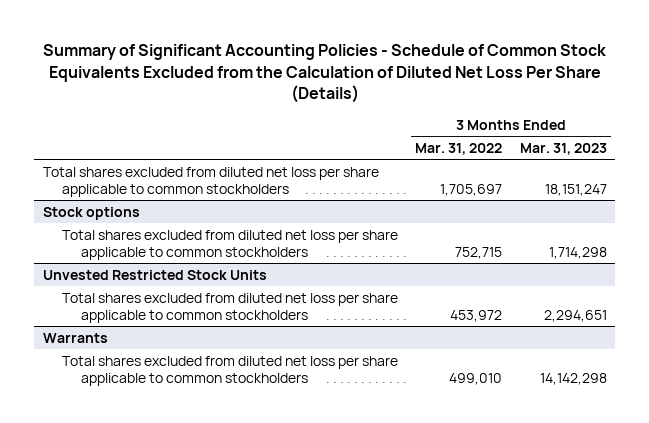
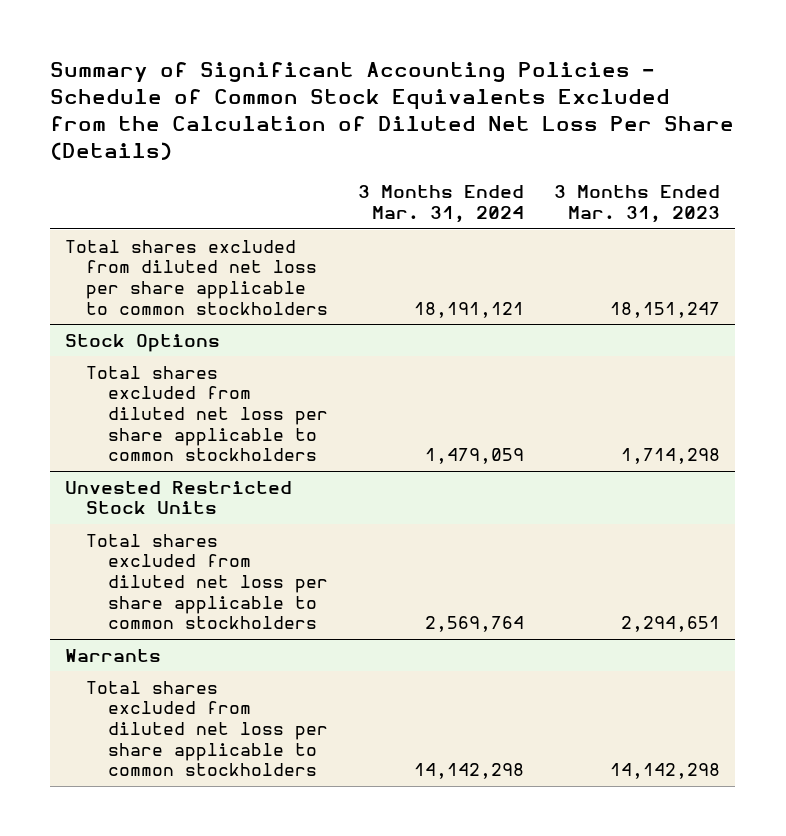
[415,142,503,155] Mar. 31, 2022 -> none
none -> [358,185,525,224] 3 Months Ended Mar. 31, 2024
[42,206,140,220] Stock options -> [65,333,221,352] Stock Options

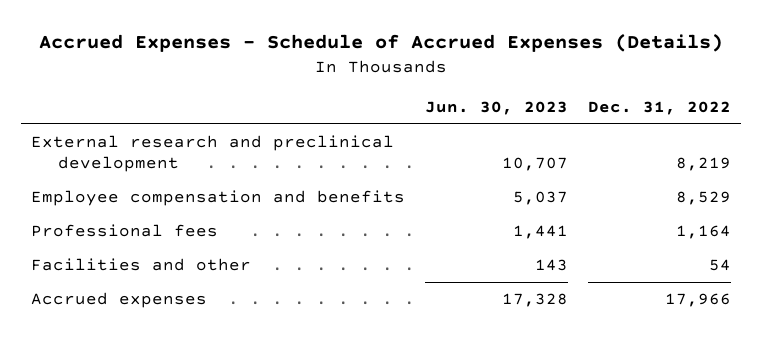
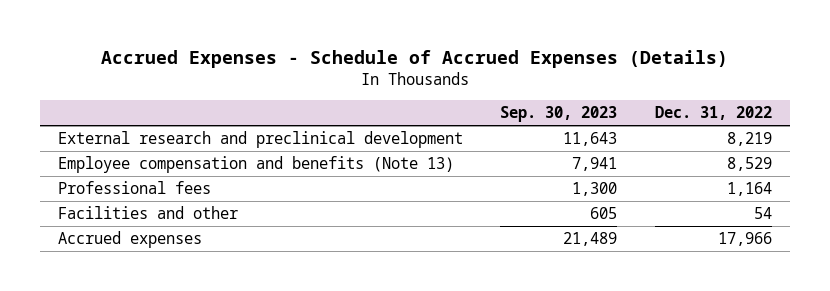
[424,100,568,115] Jun. 30, 2023 -> none
none -> [500,106,618,123] Sep. 30, 2023
[30,190,405,207] Employee compensation and benefits -> [58,156,455,174] Employee compensation and benefits (Note 13)

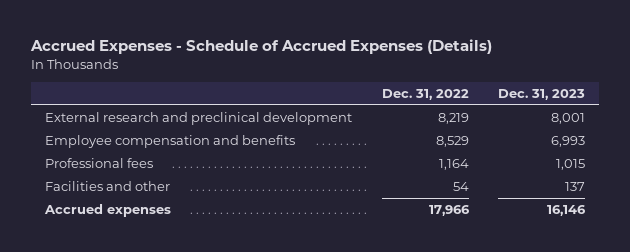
[500,106,618,123] Sep. 30, 2023 -> none
none -> [497,88,585,100] Dec. 31, 2023
[58,156,455,174] Employee compensation and benefits (Note 13) -> [45,135,296,149] Employee compensation and benefits

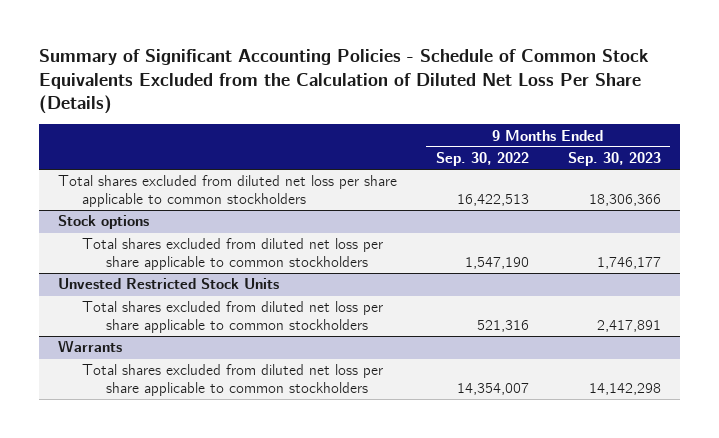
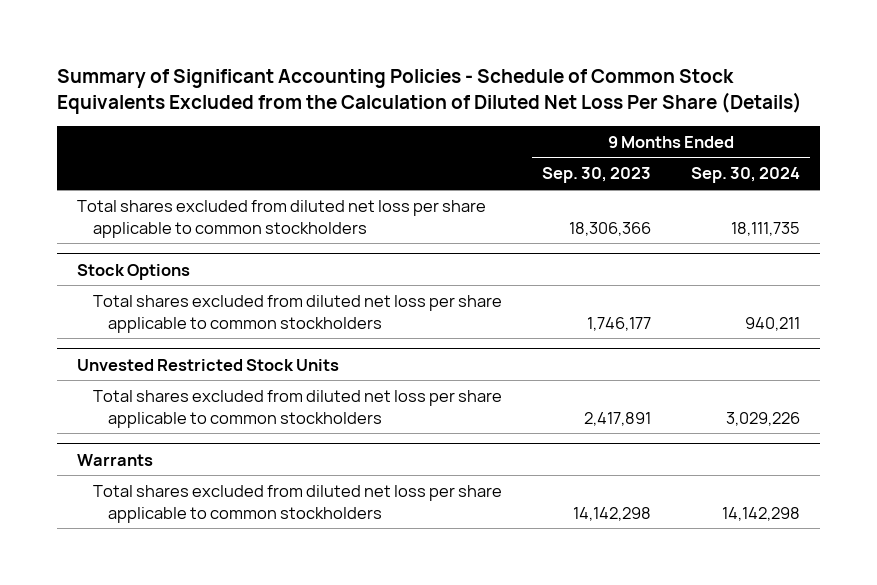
[436,152,530,167] Sep. 30, 2022 -> none
none -> [690,167,800,184] Sep. 30, 2024
[58,215,150,230] Stock options -> [77,263,191,280] Stock Options

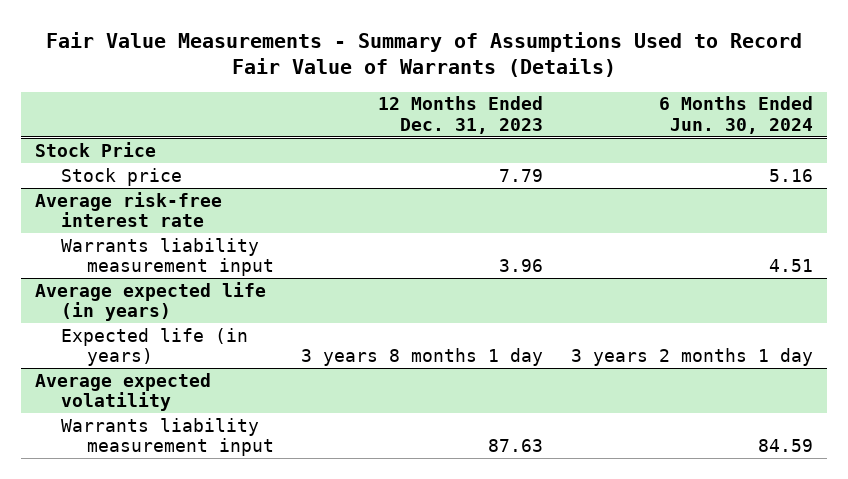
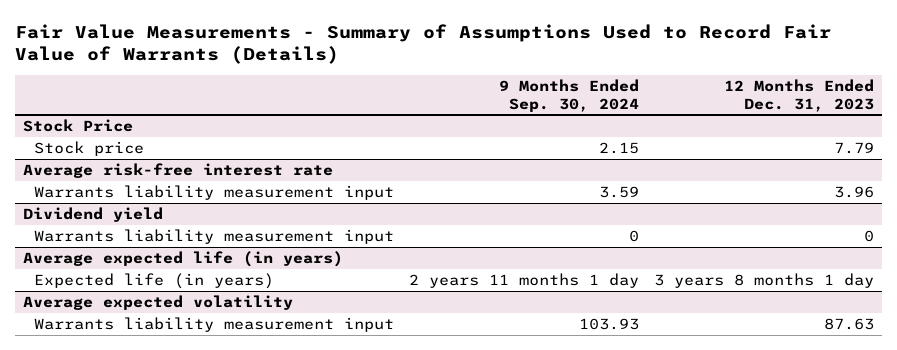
[658,96,813,134] 6 Months Ended Jun. 30, 2024 -> none
none -> [499,78,640,112] 9 Months Ended Sep. 30, 2024
none -> [22,207,163,223] Dividend yield
none -> [34,229,395,245] Warrants liability measurement input

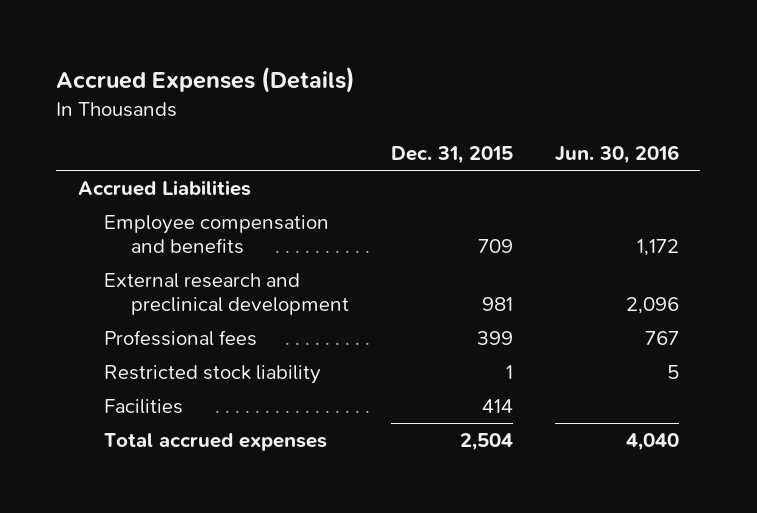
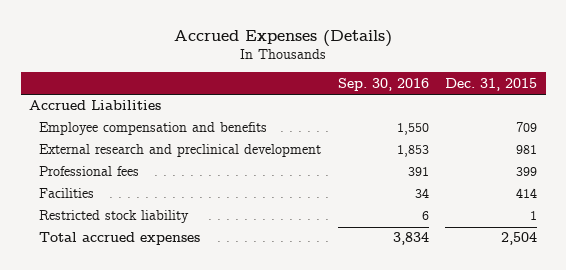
[555,145,680,165] Jun. 30, 2016 -> none
none -> [337,77,429,91] Sep. 30, 2016
[104,364,322,384] Restricted stock liability -> [38,210,189,224] Restricted stock liability

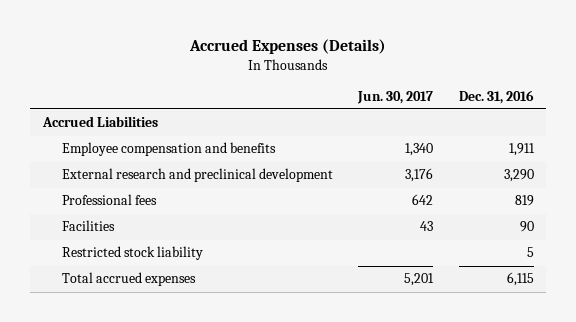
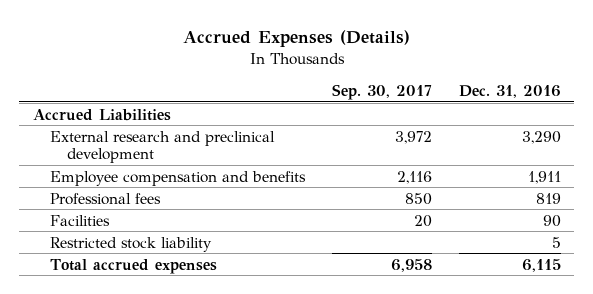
[357,90,434,104] Jun. 30, 2017 -> none
none -> [331,83,432,100] Sep. 30, 2017
[62,142,277,157] Employee compensation and benefits -> [50,170,307,186] Employee compensation and benefits

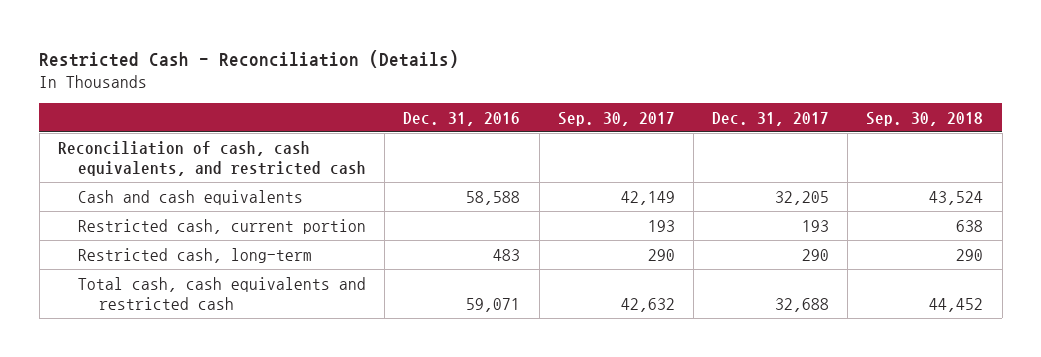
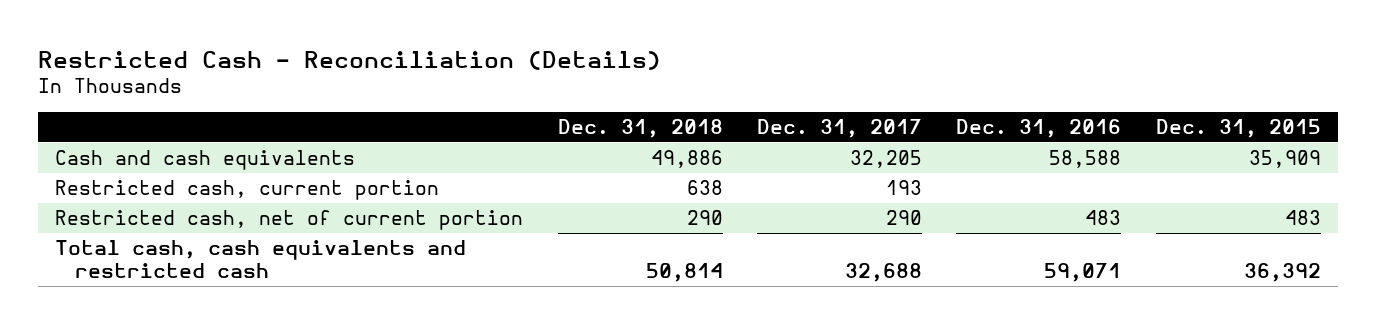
[557,111,675,126] Sep. 30, 2017 -> none
[866,111,984,126] Sep. 30, 2018 -> none
none -> [557,119,723,139] Dec. 31, 2018
none -> [1155,119,1321,139] Dec. 31, 2015
[57,140,367,176] Reconciliation of cash, cash equivalents, and restricted cash -> none
[78,247,313,263] Restricted cash, long-term -> [55,210,524,231] Restricted cash, net of current portion

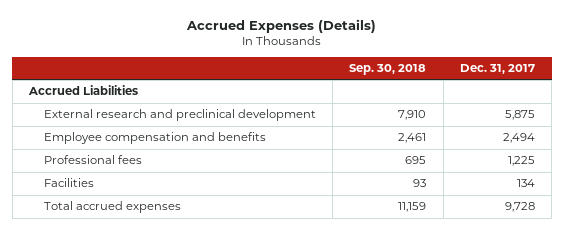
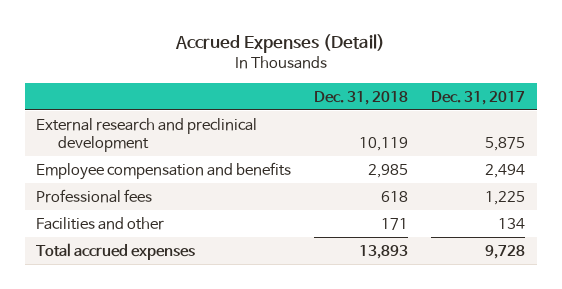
[186,19,377,34] Accrued Expenses (Details) -> [174,33,385,53] Accrued Expenses (Detail)
[349,64,427,76] Sep. 30, 2018 -> none
none -> [314,90,409,105] Dec. 31, 2018
[28,85,139,96] Accrued Liabilities -> none
[43,178,94,188] Facilities -> [36,216,165,230] Facilities and other

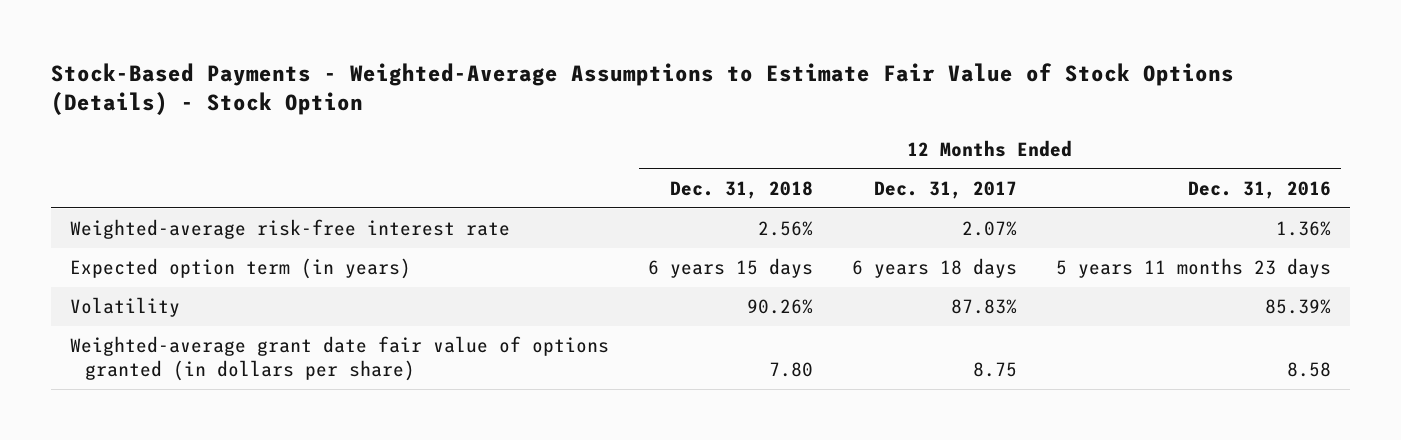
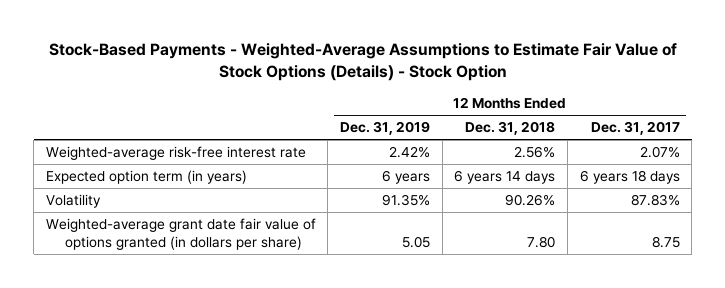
[1187,180,1331,199] Dec. 31, 2016 -> none
none -> [340,121,431,136] Dec. 31, 2019
[648,258,814,279] 6 years 15 days -> [454,169,556,184] 6 years 14 days

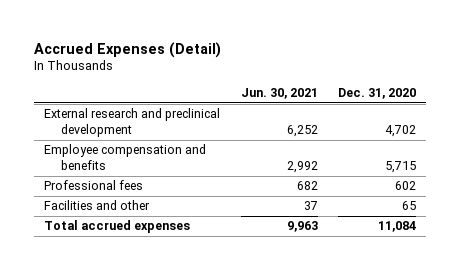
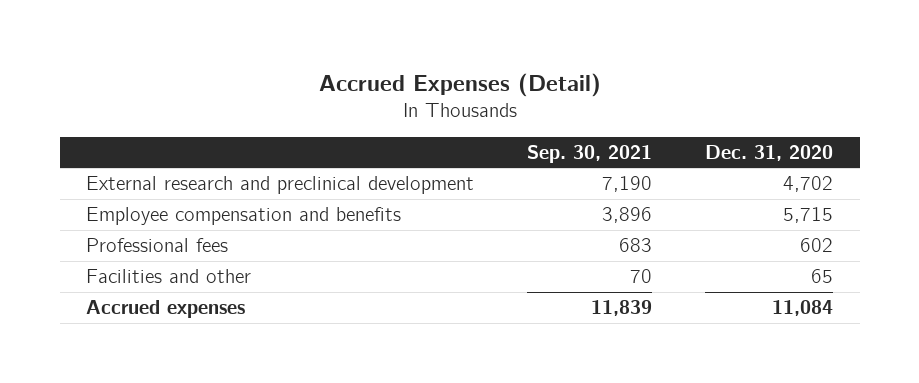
[240,88,318,100] Jun. 30, 2021 -> none
none -> [527,144,653,163] Sep. 30, 2021
[44,220,191,234] Total accrued expenses -> [86,300,246,319] Accrued expenses

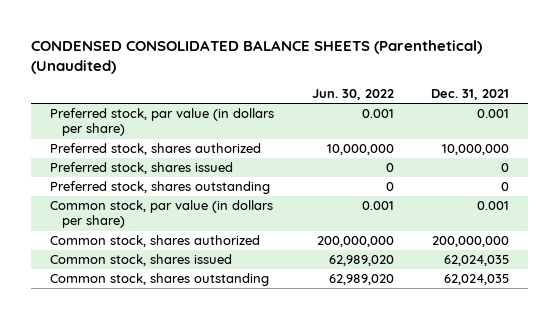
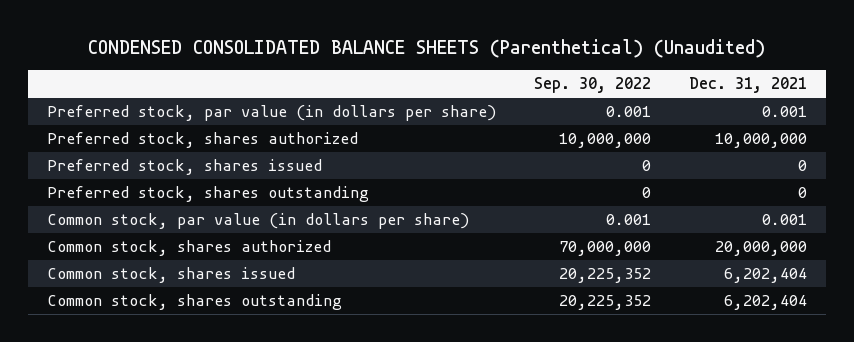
[311,89,394,101] Jun. 30, 2022 -> none
none -> [533,77,651,94] Sep. 30, 2022
[432,236,510,248] 200,000,000 -> [714,241,807,257] 20,000,000
[444,255,510,267] 62,024,035 -> [723,268,807,284] 6,202,404
[444,274,510,286] 62,024,035 -> [723,295,807,311] 6,202,404

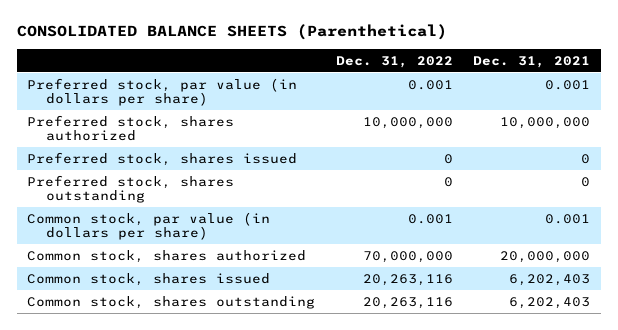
[87,38,765,58] CONDENSED CONSOLIDATED BALANCE SHEETS (Parenthetical) (Unaudited) -> [16,24,447,41] CONSOLIDATED BALANCE SHEETS (Parenthetical)
[533,77,651,94] Sep. 30, 2022 -> none
none -> [335,55,453,68] Dec. 31, 2022
[723,268,807,284] 6,202,404 -> [509,273,591,286] 6,202,403
[723,295,807,311] 6,202,404 -> [509,296,591,309] 6,202,403

